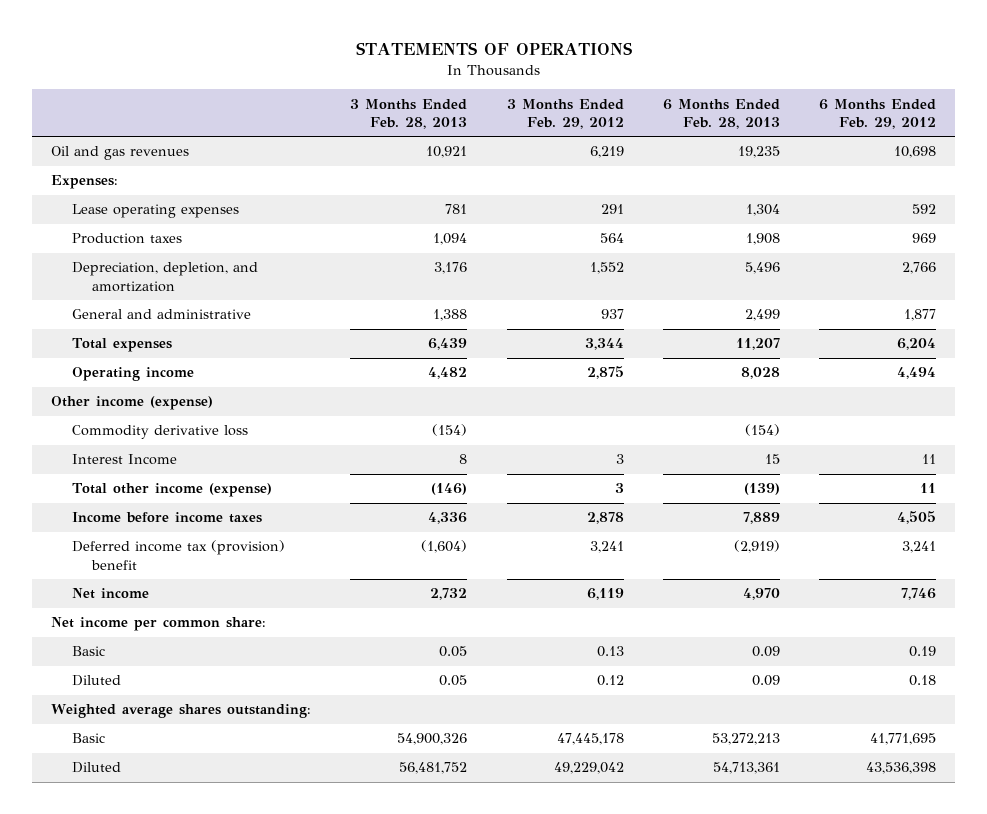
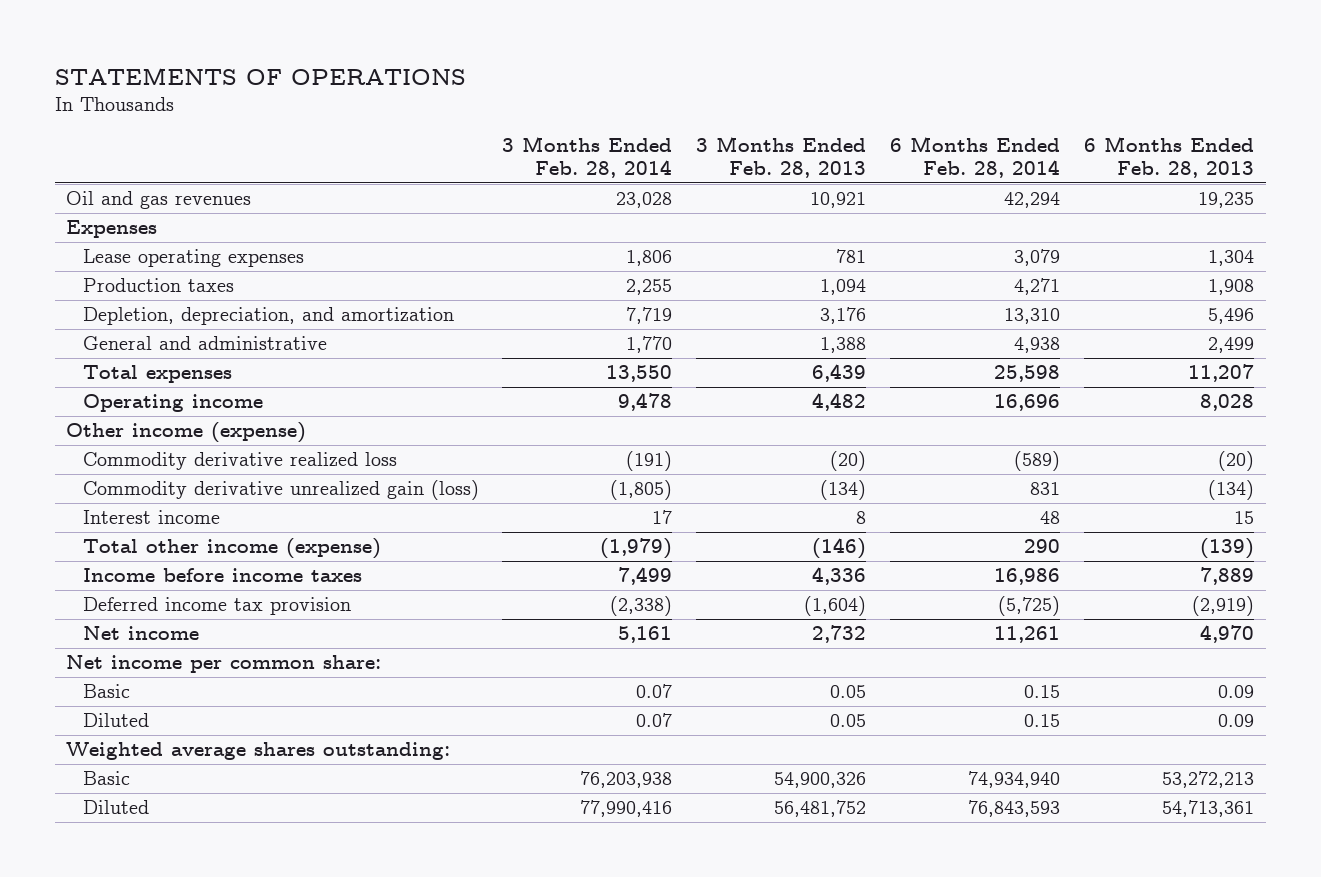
[506,98,624,130] 3 Months Ended Feb. 29, 2012 -> none
[818,98,936,130] 6 Months Ended Feb. 29, 2012 -> none
none -> [502,136,673,179] 3 Months Ended Feb. 28, 2014
none -> [890,136,1061,179] 6 Months Ended Feb. 28, 2014
[51,175,119,190] Expenses: -> [66,220,158,239] Expenses
[71,262,258,292] Depreciation, depletion, and amortization -> [82,307,454,326] Depletion, depreciation, and amortization
[71,425,248,440] Commodity derivative loss -> [82,452,397,471] Commodity derivative realized loss
[432,424,468,437] (154) -> [830,451,867,472] (20)
[744,424,780,437] (154) -> [1218,451,1255,472] (20)
none -> [82,480,479,501] Commodity derivative unrealized gain (loss)
[71,454,177,466] Interest Income -> [82,510,220,525] Interest income
[71,540,285,570] Deferred income tax (provision) benefit -> [82,597,351,616] Deferred income tax provision

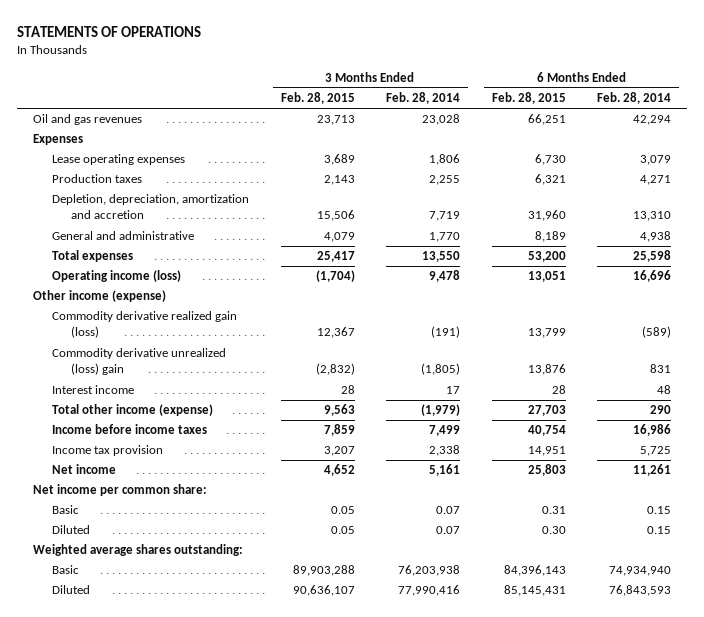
[696,136,867,179] 3 Months Ended Feb. 28, 2013 -> none
[1084,136,1255,179] 6 Months Ended Feb. 28, 2013 -> none
none -> [280,92,355,105] Feb. 28, 2015
none -> [491,92,566,105] Feb. 28, 2015
[82,307,454,326] Depletion, depreciation, and amortization -> [51,194,249,220] Depletion, depreciation, amortization and accretion
[82,394,263,413] Operating income -> [51,270,181,283] Operating income (loss)
[82,452,397,471] Commodity derivative realized loss -> [51,311,237,339] Commodity derivative realized gain (loss)
[82,480,479,501] Commodity derivative unrealized gain (loss) -> [51,348,226,376] Commodity derivative unrealized (loss) gain
[82,597,351,616] Deferred income tax provision -> [51,445,163,457] Income tax provision
[610,596,673,617] (2,338) -> [429,445,461,457] 2,338
[998,596,1061,617] (5,725) -> [640,446,672,457] 5,725

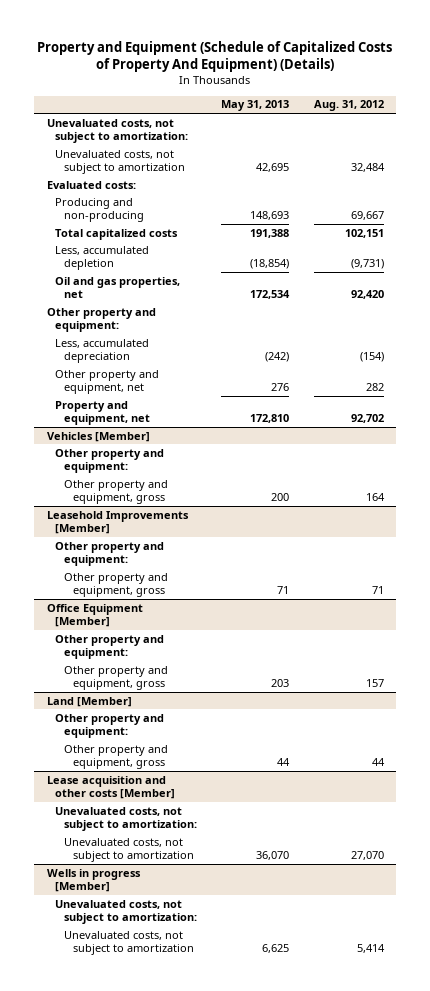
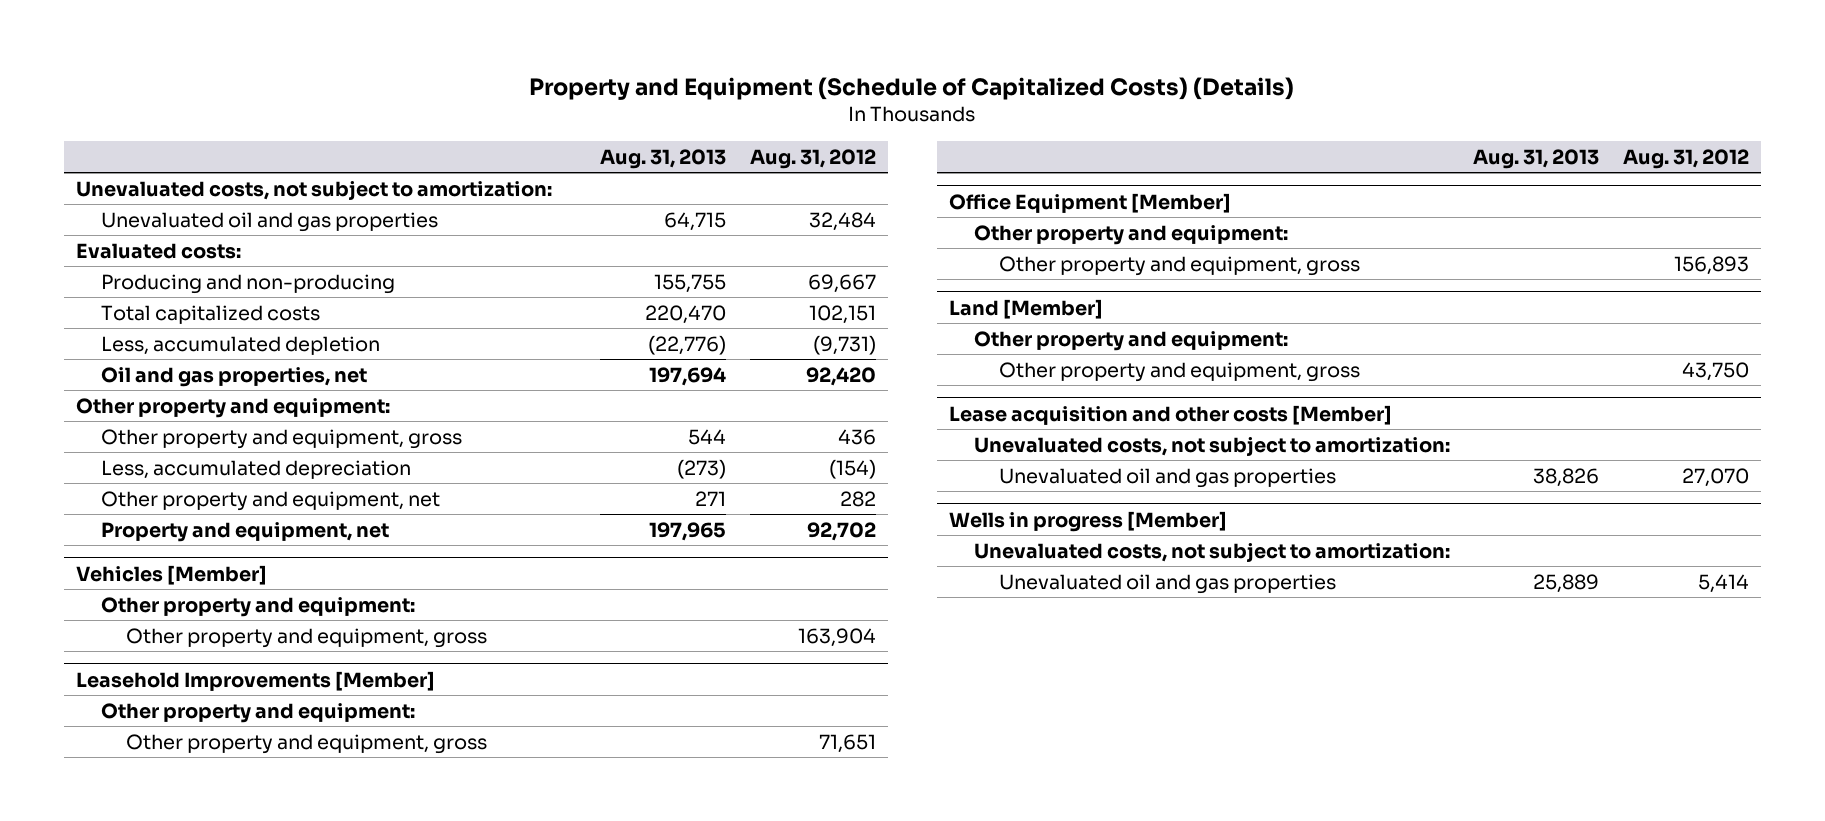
[37,40,393,73] Property and Equipment (Schedule of Capitalized Costs of Property And Equipment) (Details) -> [529,76,1295,100] Property and Equipment (Schedule of Capitalized Costs) (Details)
[221,100,290,112] May 31, 2013 -> none
none -> [600,148,727,169] Aug. 31, 2013
[55,149,186,175] Unevaluated costs, not subject to amortization -> [101,211,439,232] Unevaluated oil and gas properties
none -> [101,428,463,449] Other property and equipment, gross
[365,493,385,502] 164 -> [797,627,876,647] 163,904
[371,586,384,595] 71 -> [818,733,876,753] 71,651
[365,679,384,688] 157 -> [1673,255,1749,275] 156,893
[371,758,385,767] 44 -> [1681,361,1749,381] 43,750
[64,837,195,863] Unevaluated costs, not subject to amortization -> [999,467,1337,488] Unevaluated oil and gas properties
[64,930,195,956] Unevaluated costs, not subject to amortization -> [999,573,1337,594] Unevaluated oil and gas properties

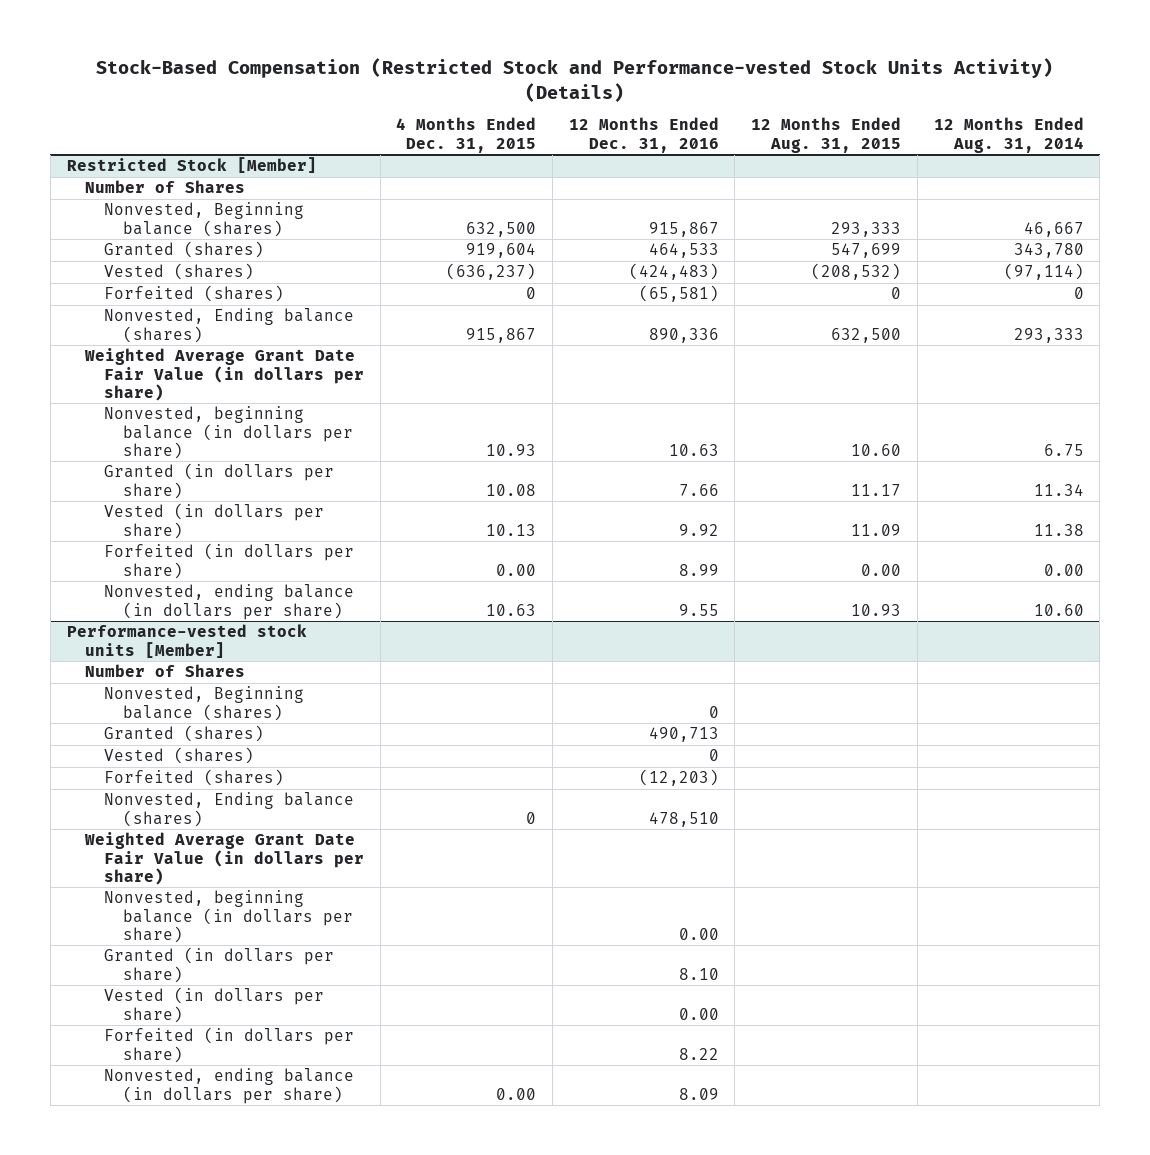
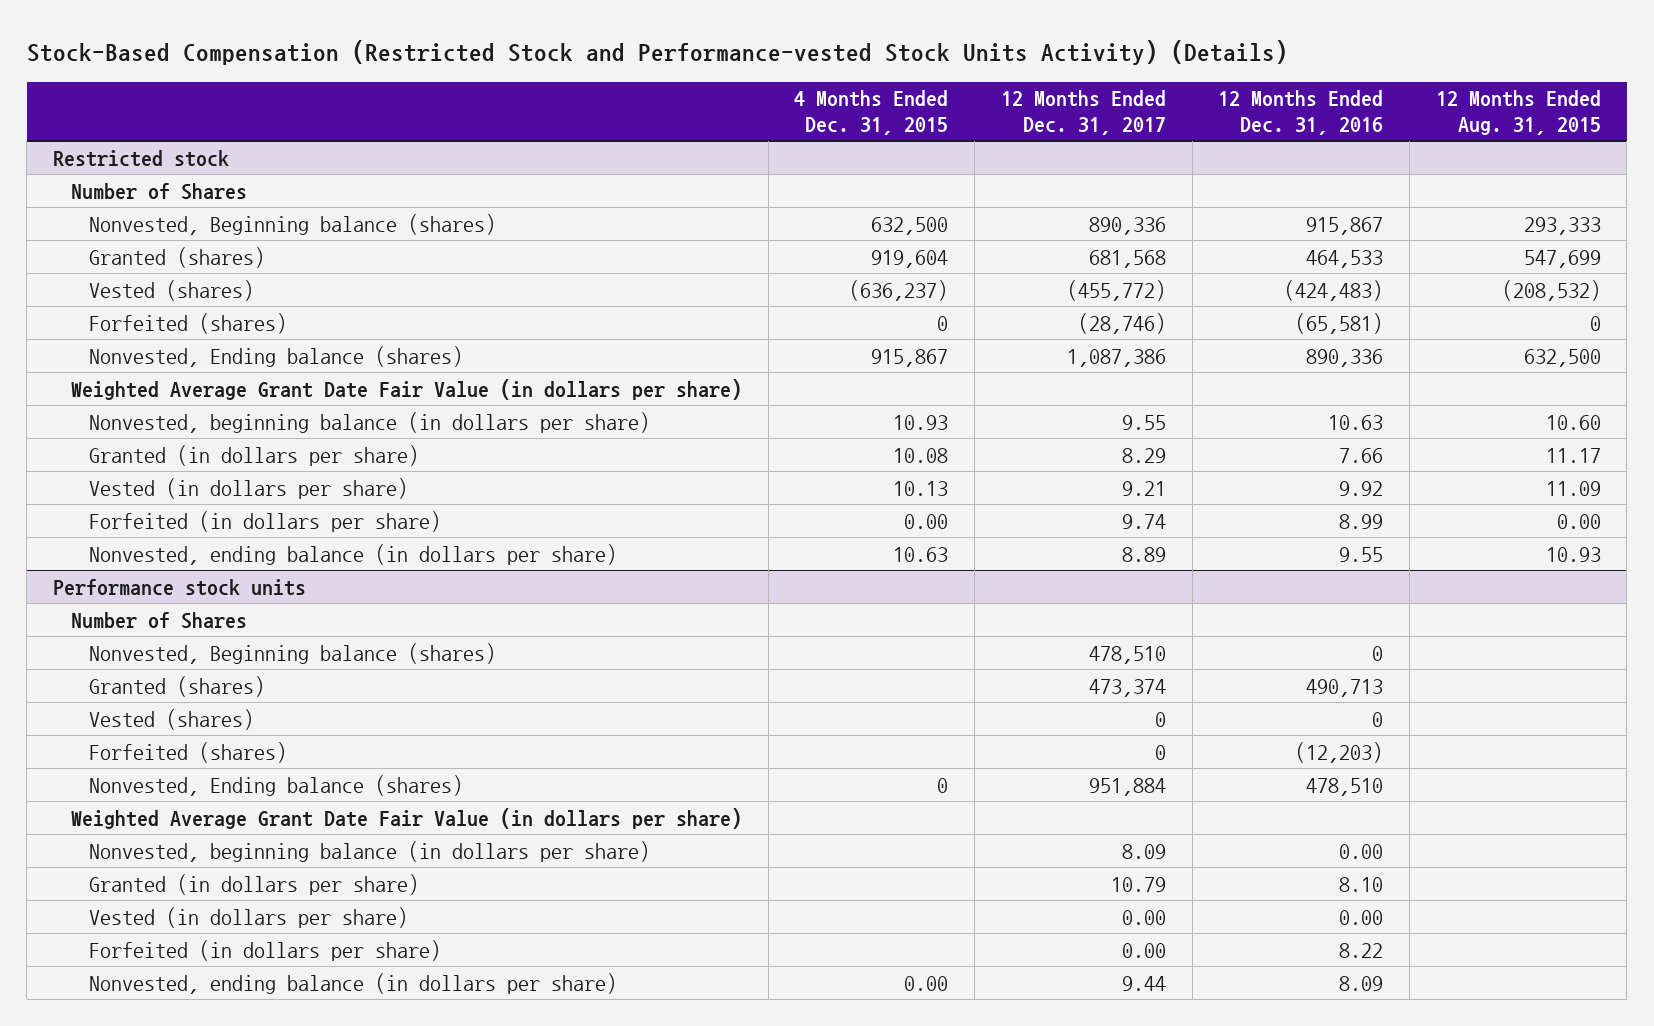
[933,117,1084,153] 12 Months Ended Aug. 31, 2014 -> none
none -> [1000,90,1166,135] 12 Months Ended Dec. 31, 2017
[66,157,317,174] Restricted Stock [Member] -> [53,149,230,167] Restricted stock
[66,624,307,658] Performance-vested stock units [Member] -> [53,578,307,596] Performance stock units

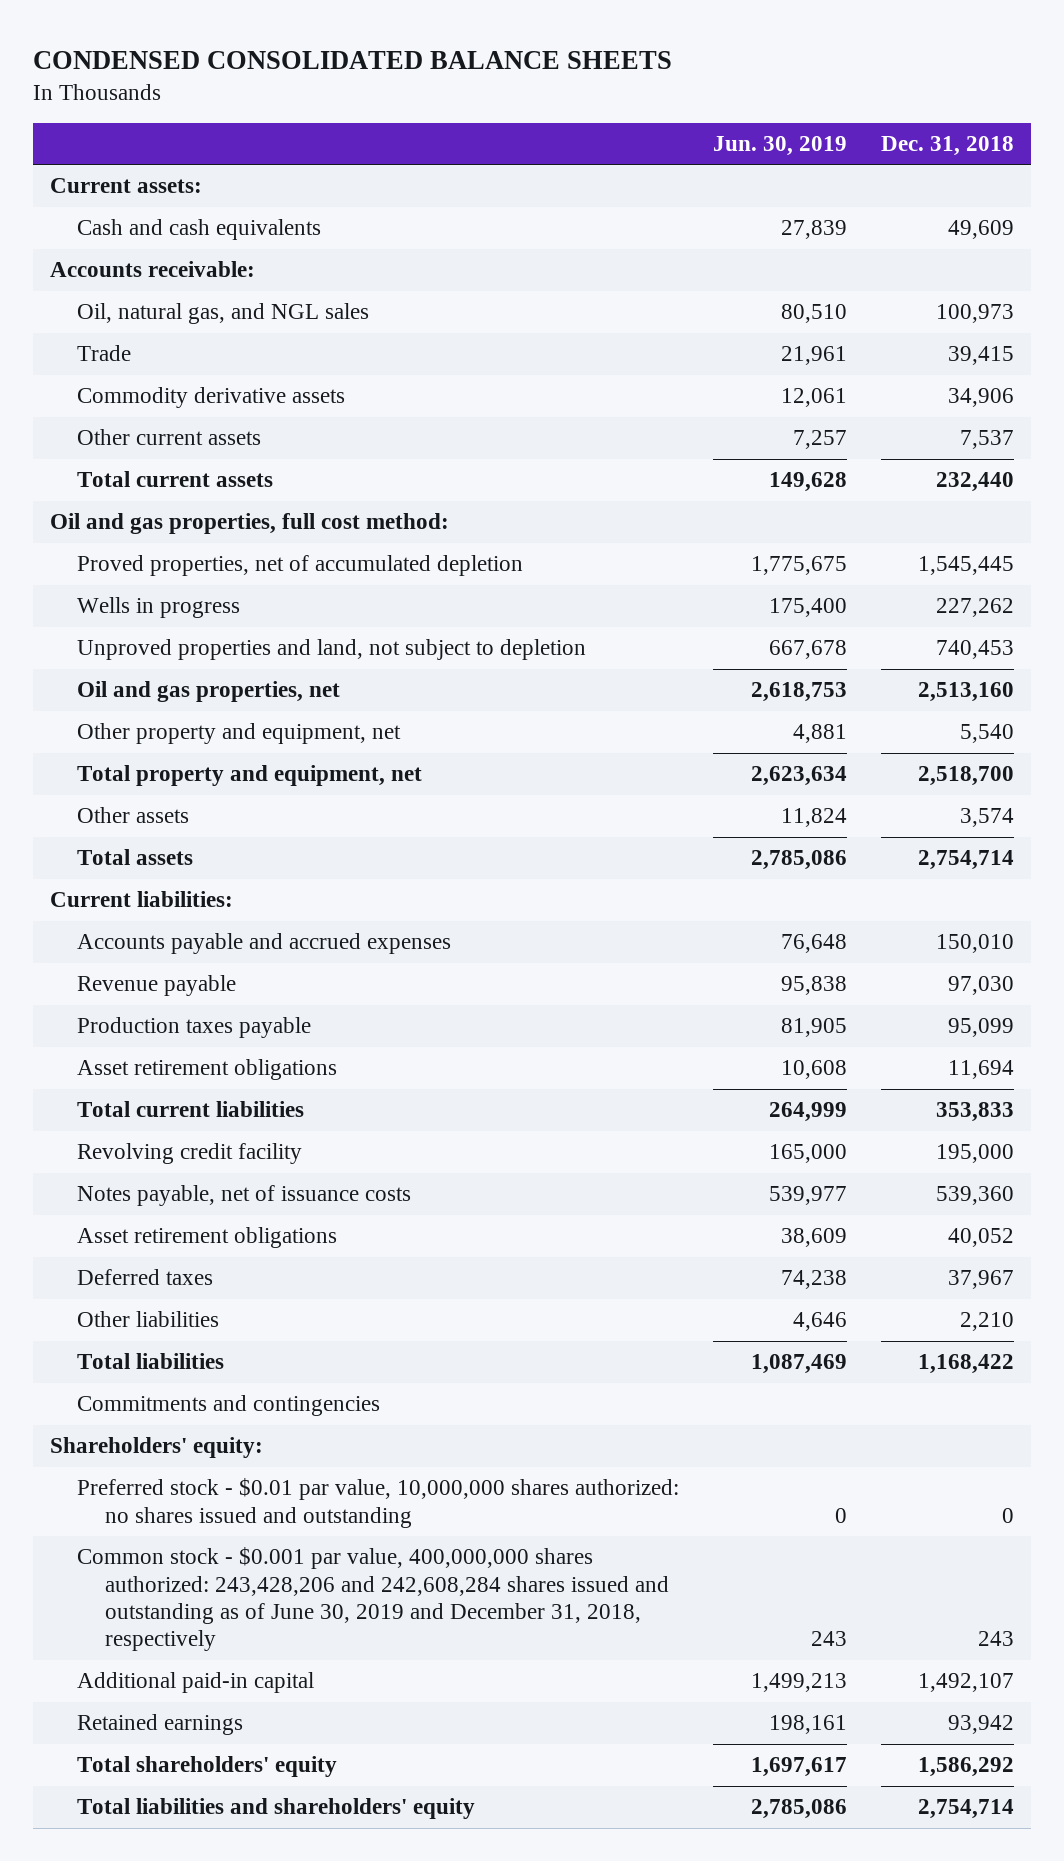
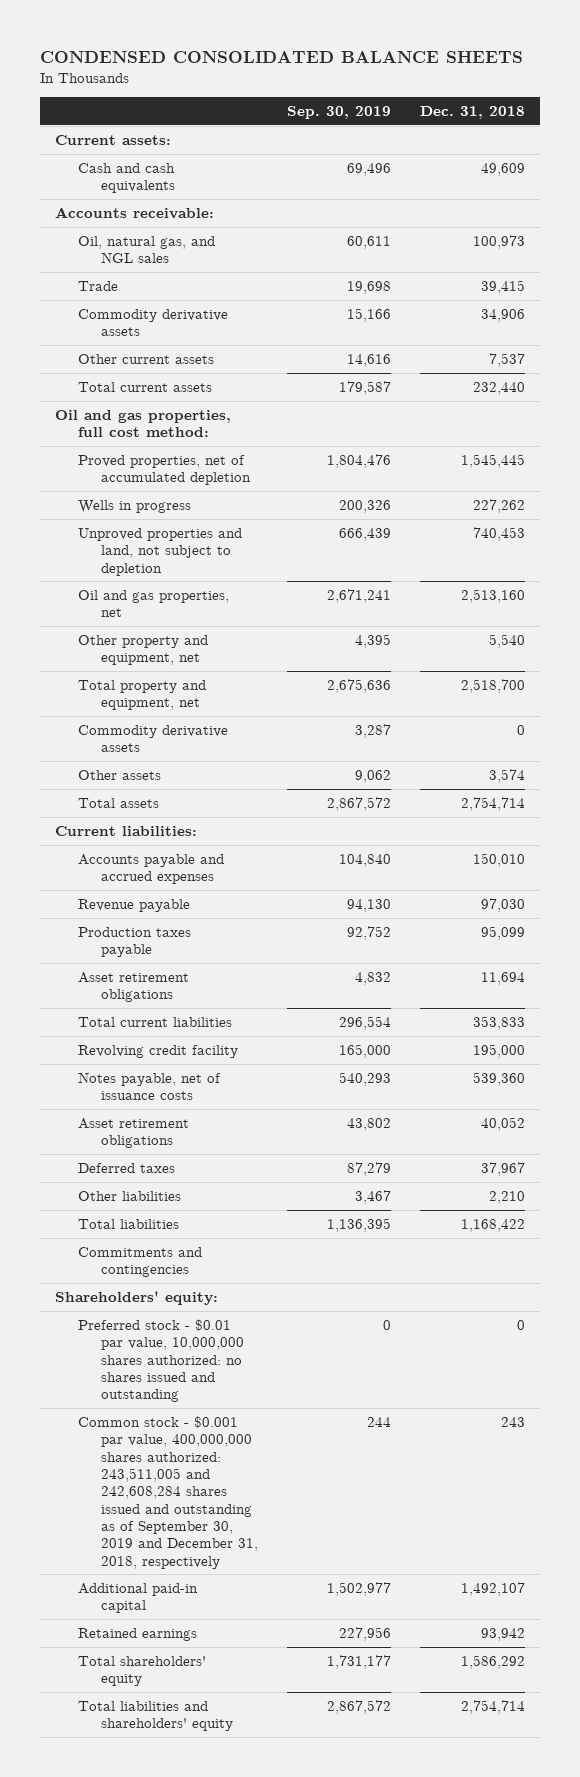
[713,135,848,156] Jun. 30, 2019 -> none
none -> [287,105,392,119] Sep. 30, 2019
none -> [77,724,228,753] Commodity derivative assets
[77,1547,669,1652] Common stock - $0.001 par value, 400,000,000 shares authorized: 243,428,206 and 242,608,284 shares issued and outstanding as of June 30, 2019 and December 31, 2018, respectively -> [77,1415,258,1569] Common stock - $0.001 par value, 400,000,000 shares authorized: 243,511,005 and 242,608,284 shares issued and outstanding as of September 30, 2019 and December 31, 2018, respectively

